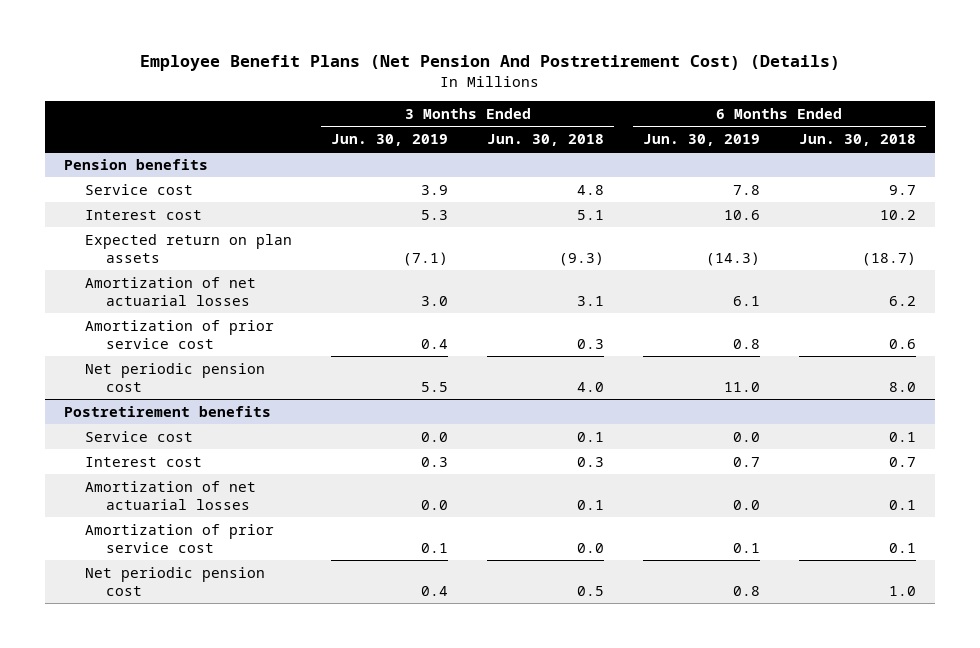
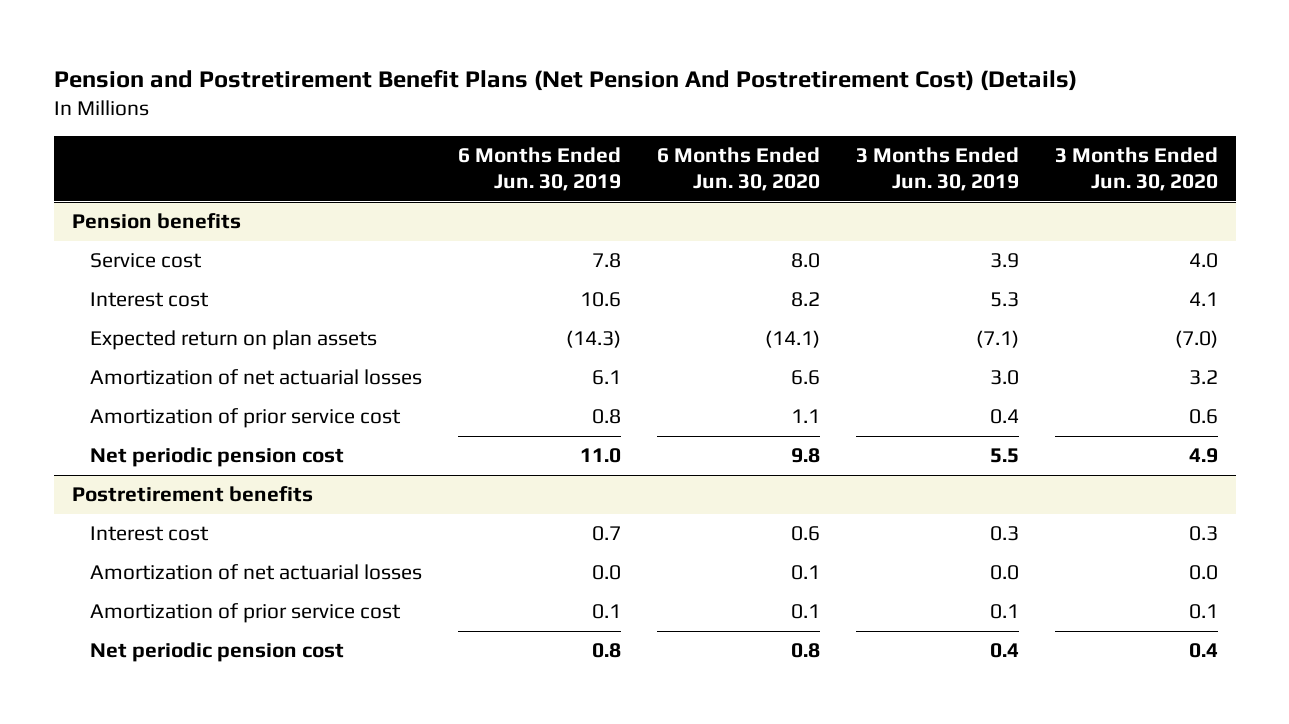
[139,55,840,72] Employee Benefit Plans (Net Pension And Postretirement Cost) (Details) -> [53,68,1077,91] Pension and Postretirement Benefit Plans (Net Pension And Postretirement Cost) (Details)
[487,133,605,146] Jun. 30, 2018 -> none
[798,133,916,146] Jun. 30, 2018 -> none
none -> [656,147,820,192] 6 Months Ended Jun. 30, 2020
none -> [1054,147,1218,192] 3 Months Ended Jun. 30, 2020
[85,430,194,442] Service cost -> none

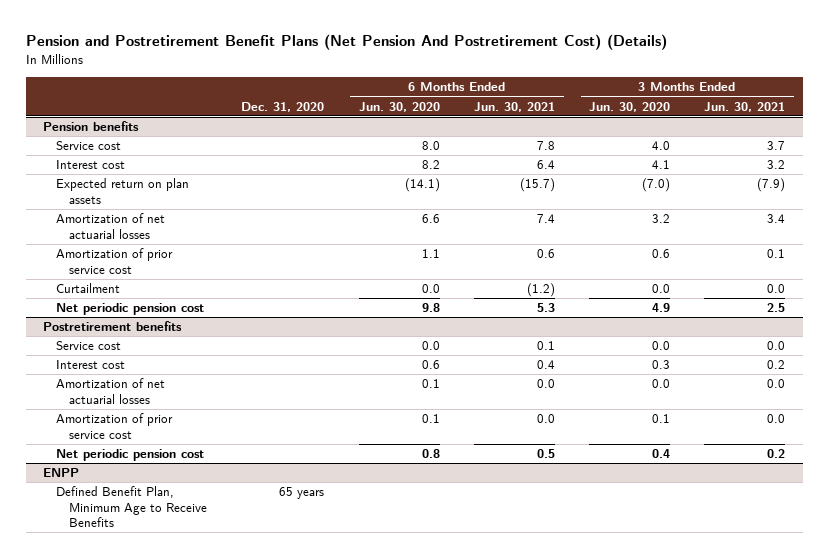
[457,147,621,192] 6 Months Ended Jun. 30, 2019 -> none
[855,147,1019,192] 3 Months Ended Jun. 30, 2019 -> none
none -> [241,101,325,112] Dec. 31, 2020
none -> [473,101,555,112] Jun. 30, 2021
none -> [704,101,786,112] Jun. 30, 2021
none -> [56,283,121,294] Curtailment
none -> [56,341,122,351] Service cost
none -> [43,468,80,478] ENPP
none -> [56,486,208,528] Defined Benefit Plan, Minimum Age to Receive Benefits

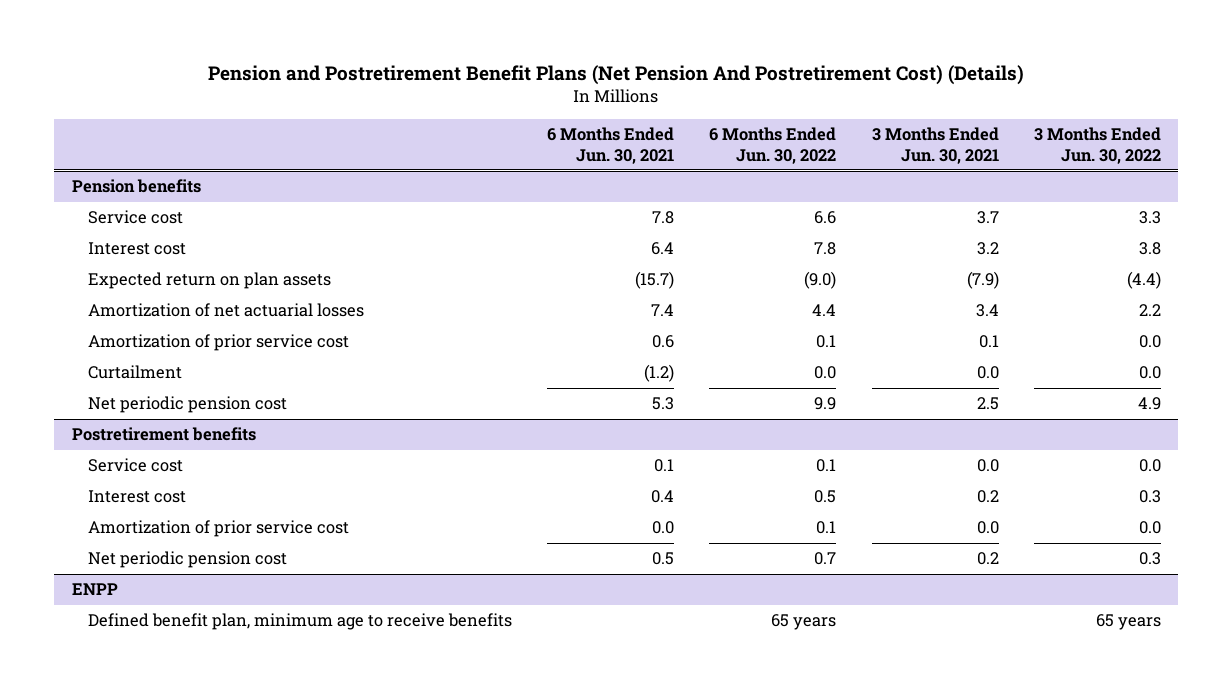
[241,101,325,112] Dec. 31, 2020 -> none
[358,101,440,112] Jun. 30, 2020 -> none
[589,101,671,112] Jun. 30, 2020 -> none
none -> [709,126,837,164] 6 Months Ended Jun. 30, 2022
none -> [1033,126,1161,164] 3 Months Ended Jun. 30, 2022
[56,378,166,404] Amortization of net actuarial losses -> none
[56,486,208,528] Defined Benefit Plan, Minimum Age to Receive Benefits -> [88,613,513,631] Defined benefit plan, minimum age to receive benefits

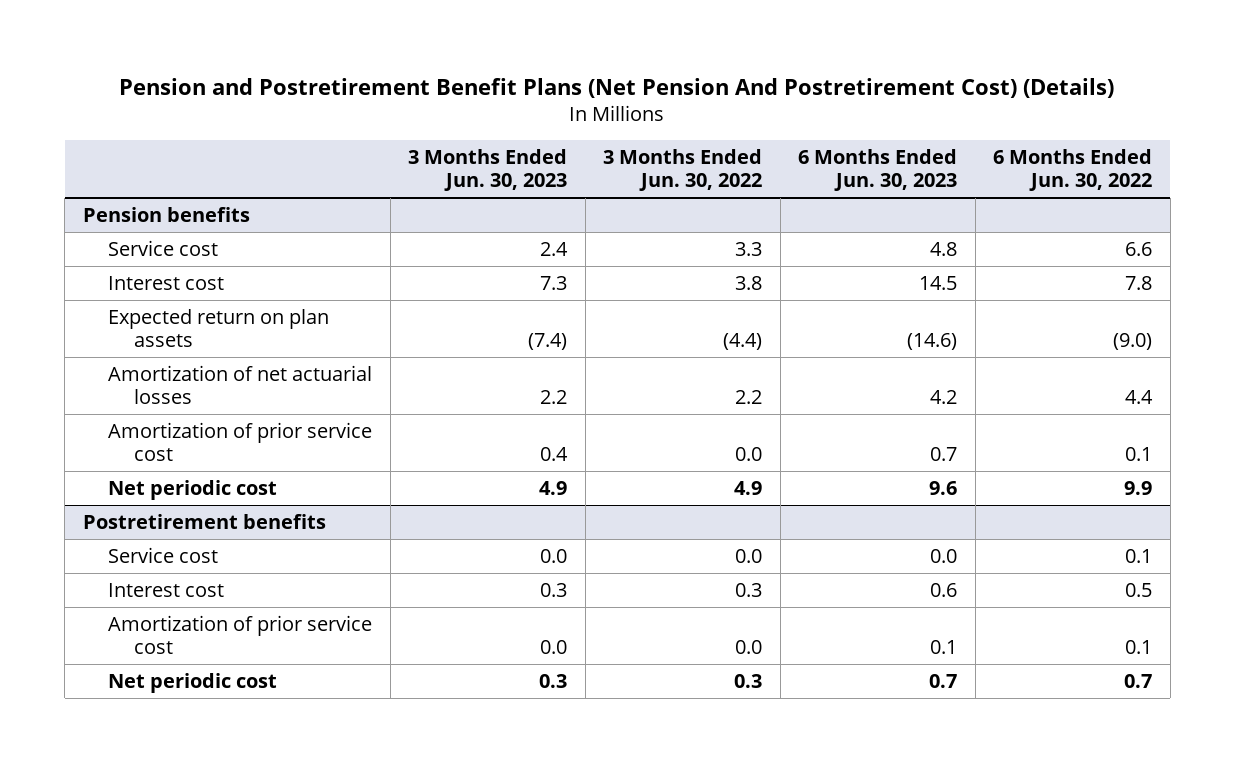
[547,126,675,164] 6 Months Ended Jun. 30, 2021 -> none
[871,126,999,164] 3 Months Ended Jun. 30, 2021 -> none
none -> [408,149,568,191] 3 Months Ended Jun. 30, 2023
none -> [798,149,958,191] 6 Months Ended Jun. 30, 2023
[88,365,183,380] Curtailment -> none
[88,396,288,414] Net periodic pension cost -> [108,480,278,501] Net periodic cost
[71,583,118,596] ENPP -> none
[88,613,513,631] Defined benefit plan, minimum age to receive benefits -> none
[88,551,288,569] Net periodic pension cost -> [108,673,278,694] Net periodic cost

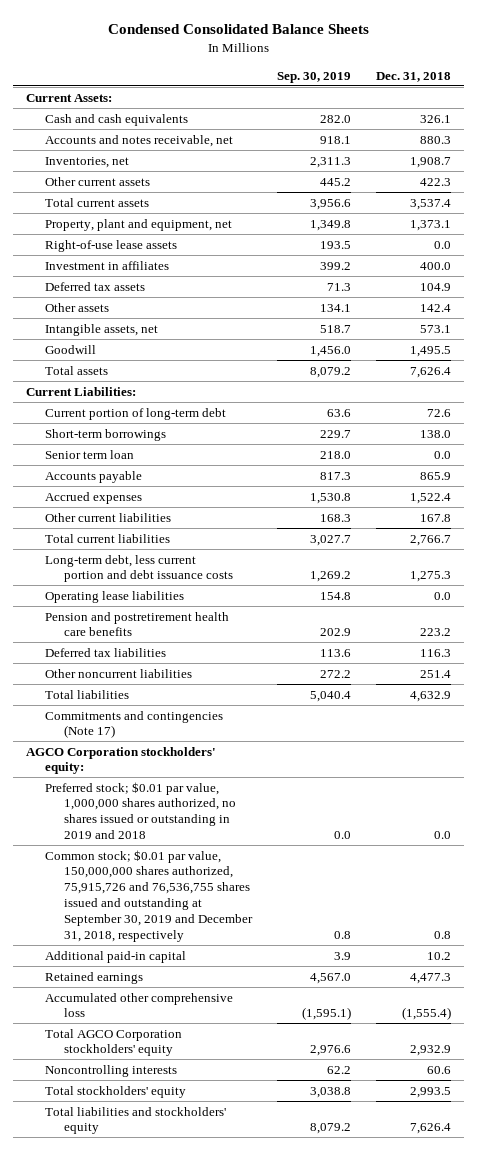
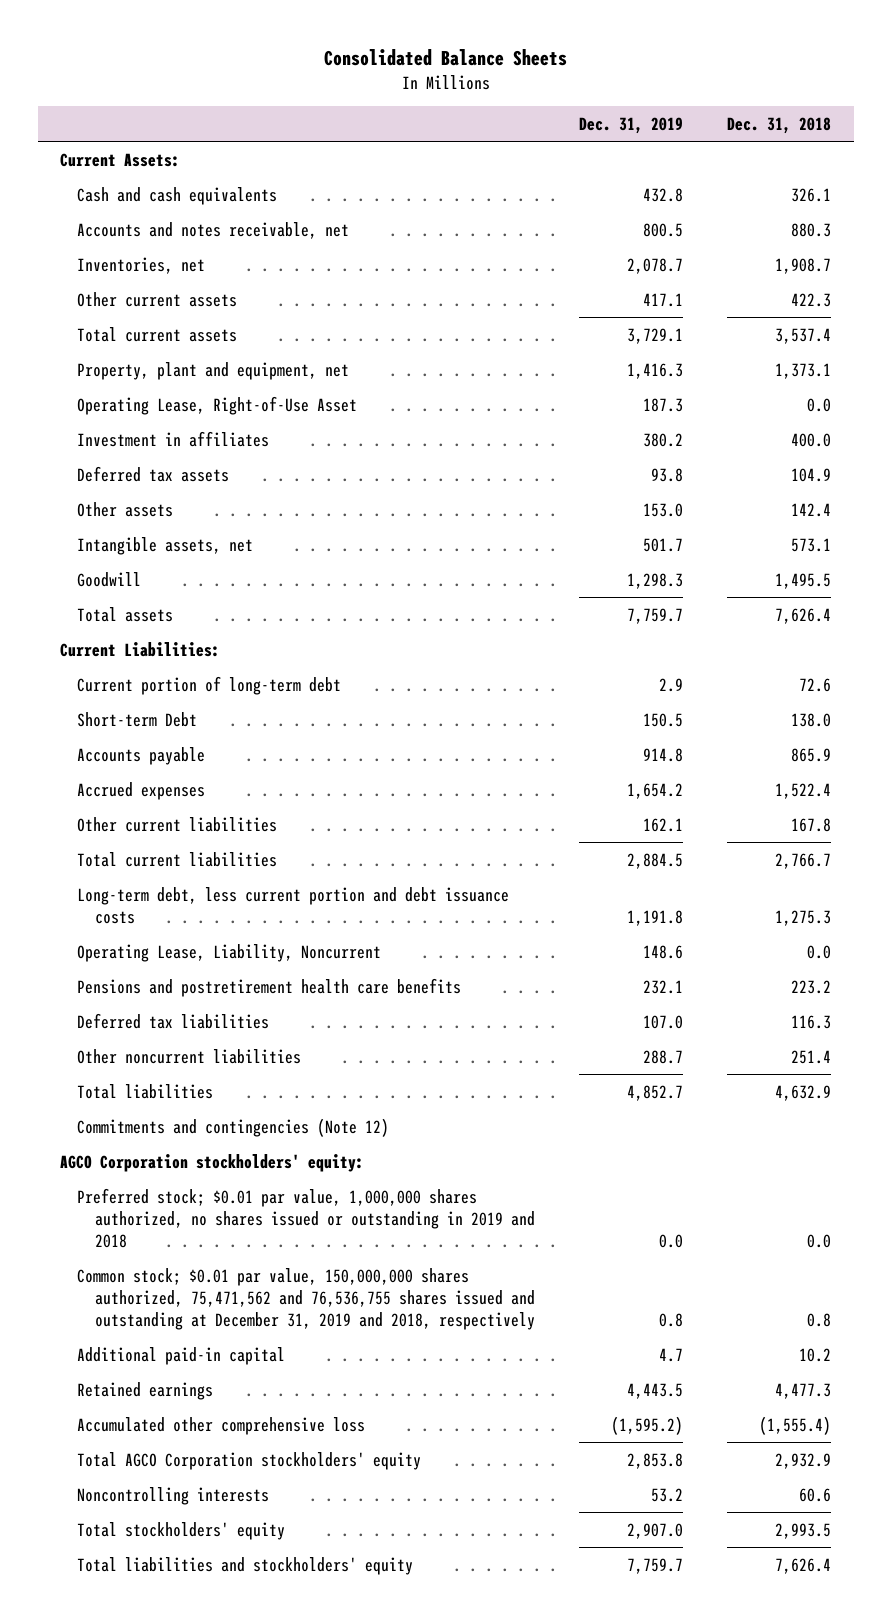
[107,24,369,35] Condensed Consolidated Balance Sheets -> [323,49,567,67] Consolidated Balance Sheets
[277,71,352,83] Sep. 30, 2019 -> none
none -> [579,117,684,135] Dec. 31, 2019
[44,239,177,252] Right-of-use lease assets -> [77,395,358,415] Operating Lease, Right-of-Use Asset
[44,449,134,459] Senior term loan -> none
[44,428,166,441] Short-term borrowings -> [77,711,198,727] Short-term Debt
[44,590,184,603] Operating lease liabilities -> [77,943,382,962] Operating Lease, Liability, Noncurrent
[44,611,229,637] Pension and postretirement health care benefits -> [77,977,462,997] Pensions and postretirement health care benefits
[44,710,223,739] Commitments and contingencies (Note 17) -> [77,1117,390,1137] Commitments and contingencies (Note 12)
[44,849,253,942] Common stock; $0.01 par value, 150,000,000 shares authorized, 75,915,726 and 76,536,755 shares issued and outstanding at September 30, 2019 and December 31, 2018, respectively -> [77,1267,535,1331] Common stock; $0.01 par value, 150,000,000 shares authorized, 75,471,562 and 76,536,755 shares issued and outstanding at December 31, 2019 and 2018, respectively

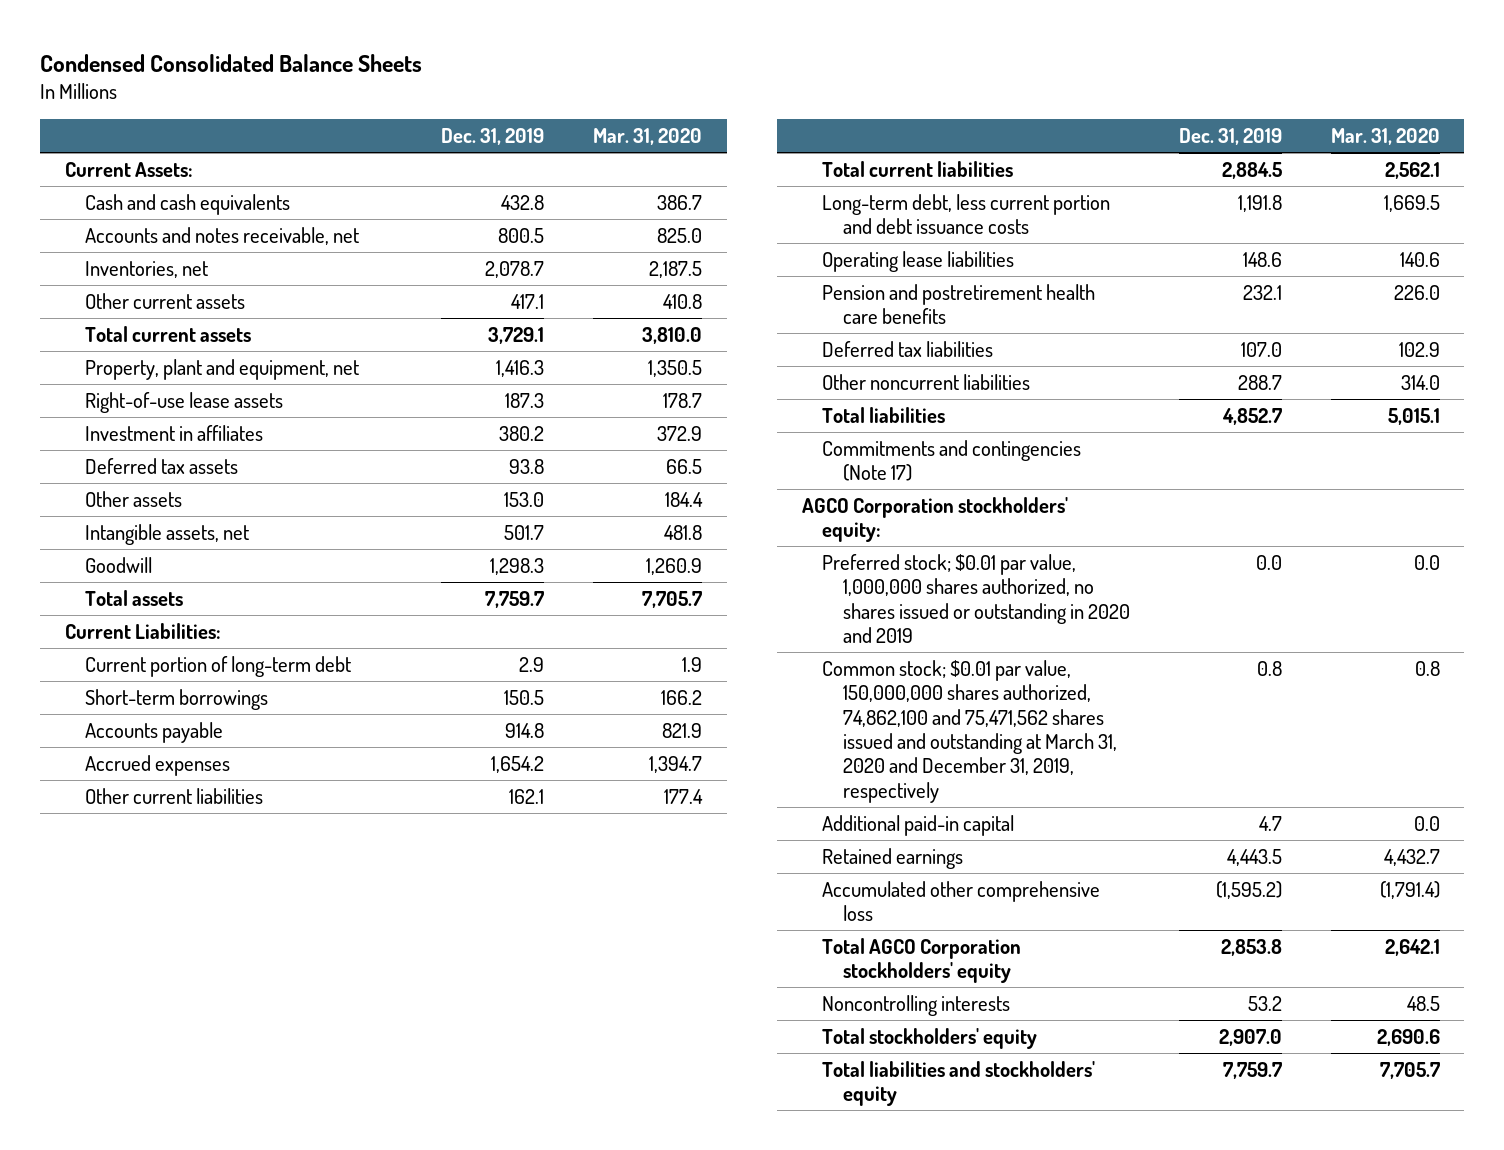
[323,49,567,67] Consolidated Balance Sheets -> [40,53,423,72] Condensed Consolidated Balance Sheets
[727,117,832,135] Dec. 31, 2018 -> none
none -> [593,128,703,146] Mar. 31, 2020
[77,395,358,415] Operating Lease, Right-of-Use Asset -> [84,391,283,413] Right-of-use lease assets
[77,711,198,727] Short-term Debt -> [84,688,268,710] Short-term borrowings
[77,943,382,962] Operating Lease, Liability, Noncurrent -> [822,250,1015,272] Operating lease liabilities
[77,977,462,997] Pensions and postretirement health care benefits -> [822,283,1096,325] Pension and postretirement health care benefits
[77,1117,390,1137] Commitments and contingencies (Note 12) -> [822,439,1082,482] Commitments and contingencies (Note 17)
[77,1187,535,1249] Preferred stock; $0.01 par value, 1,000,000 shares authorized, no shares issued or outstanding in 2019 and 2018 -> [822,553,1130,643] Preferred stock; $0.01 par value, 1,000,000 shares authorized, no shares issued or outstanding in 2020 and 2019
[77,1267,535,1331] Common stock; $0.01 par value, 150,000,000 shares authorized, 75,471,562 and 76,536,755 shares issued and outstanding at December 31, 2019 and 2018, respectively -> [822,659,1117,803] Common stock; $0.01 par value, 150,000,000 shares authorized, 74,862,100 and 75,471,562 shares issued and outstanding at March 31, 2020 and December 31, 2019, respectively

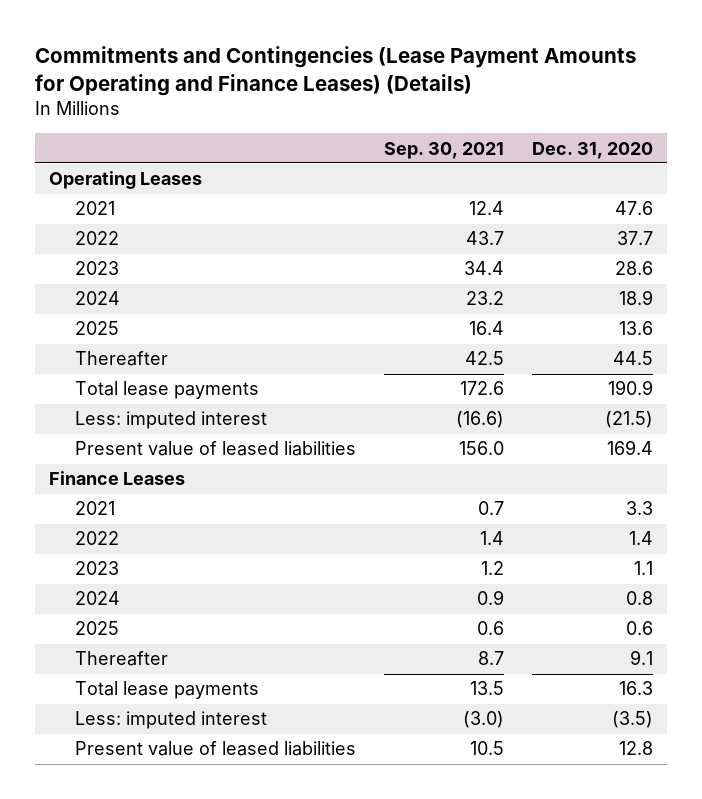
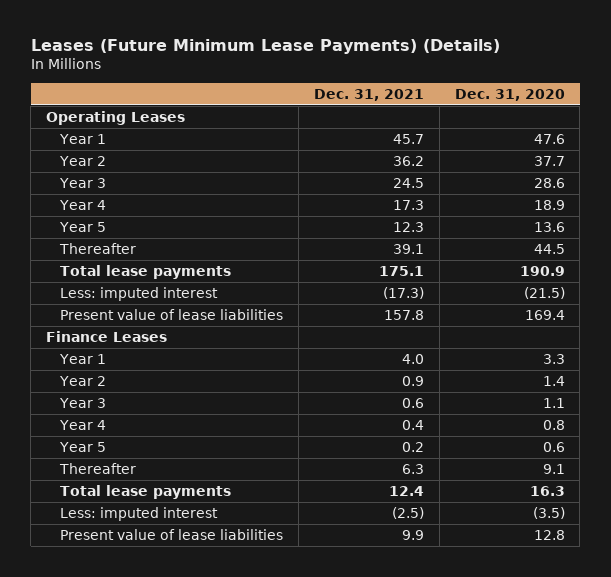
[35,46,637,97] Commitments and Contingencies (Lease Payment Amounts for Operating and Finance Leases) (Details) -> [30,39,500,55] Leases (Future Minimum Lease Payments) (Details)
[383,141,504,159] Sep. 30, 2021 -> none
none -> [313,88,424,101] Dec. 31, 2021
[74,201,115,216] 2021 -> [58,133,106,144] Year 1
[74,231,119,246] 2022 -> [58,155,106,166] Year 2
[74,261,119,276] 2023 -> [58,177,106,188] Year 3
[74,291,120,306] 2024 -> [58,199,106,210] Year 4
[74,321,119,336] 2025 -> [58,221,106,232] Year 5
[74,441,356,457] Present value of leased liabilities -> [59,308,283,320] Present value of lease liabilities
[74,501,115,516] 2021 -> none
[74,531,119,546] 2022 -> none
[74,561,119,576] 2023 -> none
[74,591,120,606] 2024 -> none
[74,621,119,636] 2025 -> none
none -> [58,353,106,364] Year 1
none -> [58,375,106,386] Year 2
none -> [58,397,106,408] Year 3
none -> [58,419,106,430] Year 4
none -> [58,441,106,452] Year 5
[74,741,356,757] Present value of leased liabilities -> [59,528,283,540] Present value of lease liabilities

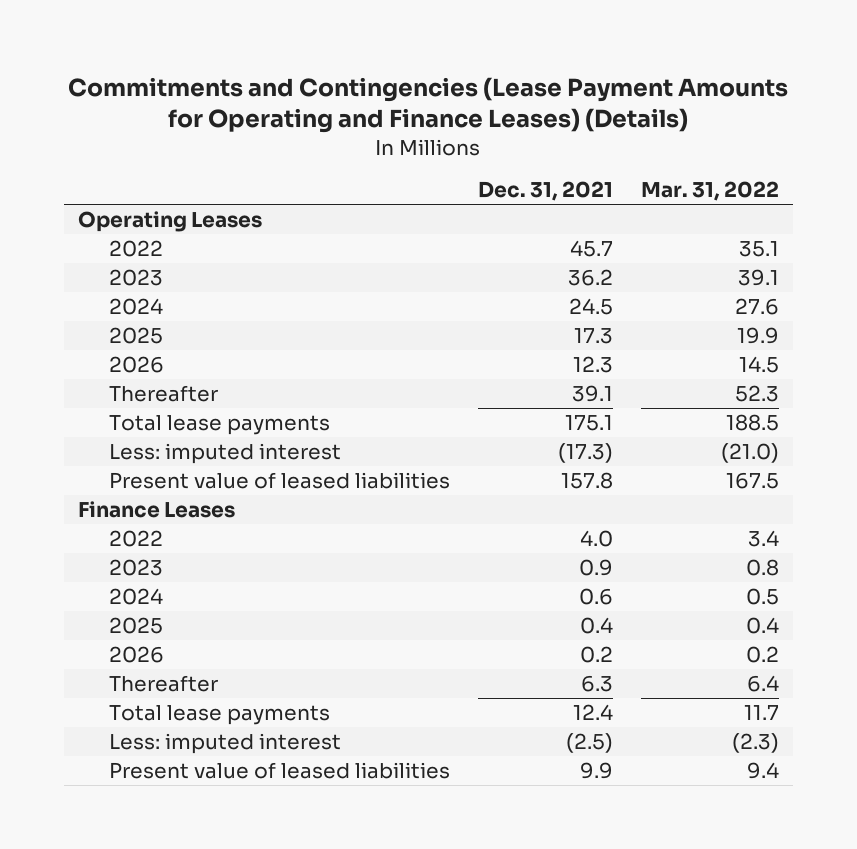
[30,39,500,55] Leases (Future Minimum Lease Payments) (Details) -> [68,76,789,134] Commitments and Contingencies (Lease Payment Amounts for Operating and Finance Leases) (Details)
[454,88,565,101] Dec. 31, 2020 -> none
none -> [640,181,779,202] Mar. 31, 2022
[58,133,106,144] Year 1 -> [108,239,163,257] 2022
[58,155,106,166] Year 2 -> [108,268,163,286] 2023
[58,177,106,188] Year 3 -> [108,297,163,315] 2024
[58,199,106,210] Year 4 -> [108,326,163,344] 2025
[58,221,106,232] Year 5 -> [108,355,164,373] 2026
[59,308,283,320] Present value of lease liabilities -> [108,471,450,489] Present value of leased liabilities
[58,353,106,364] Year 1 -> none
[58,375,106,386] Year 2 -> none
[58,397,106,408] Year 3 -> none
[58,419,106,430] Year 4 -> none
[58,441,106,452] Year 5 -> none
none -> [108,529,163,547] 2022
none -> [108,558,163,576] 2023
none -> [108,587,163,605] 2024
none -> [108,616,163,634] 2025
none -> [108,645,164,663] 2026
[59,528,283,540] Present value of lease liabilities -> [108,761,450,779] Present value of leased liabilities

